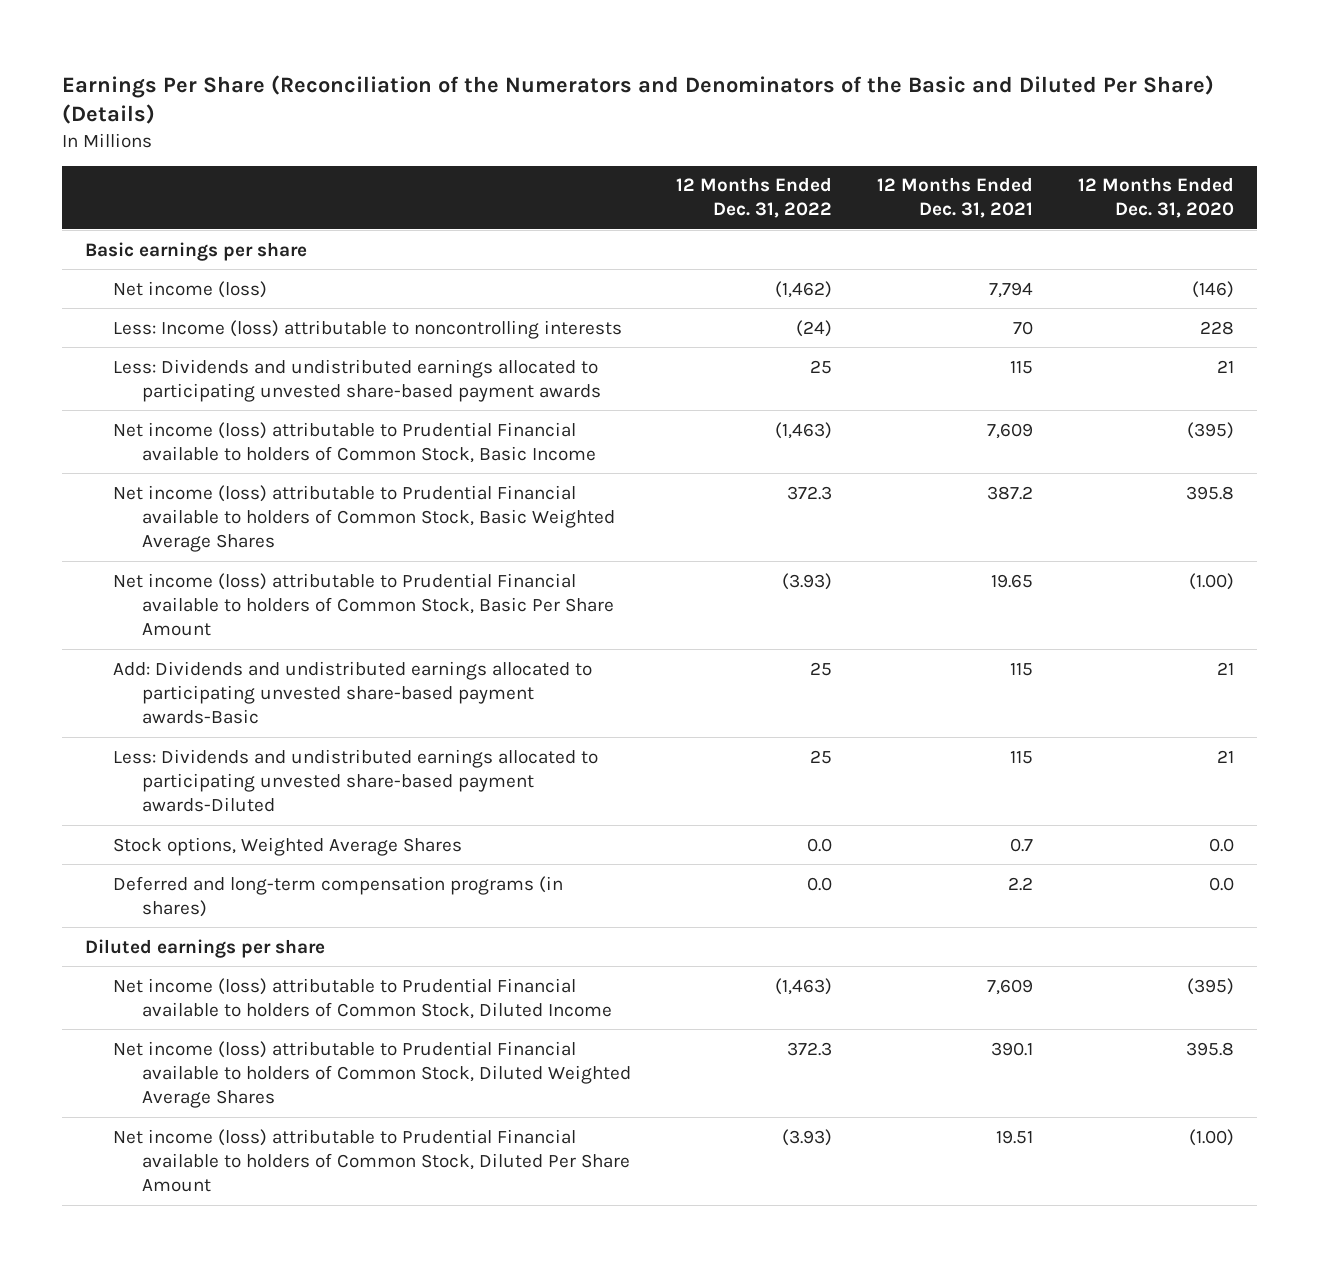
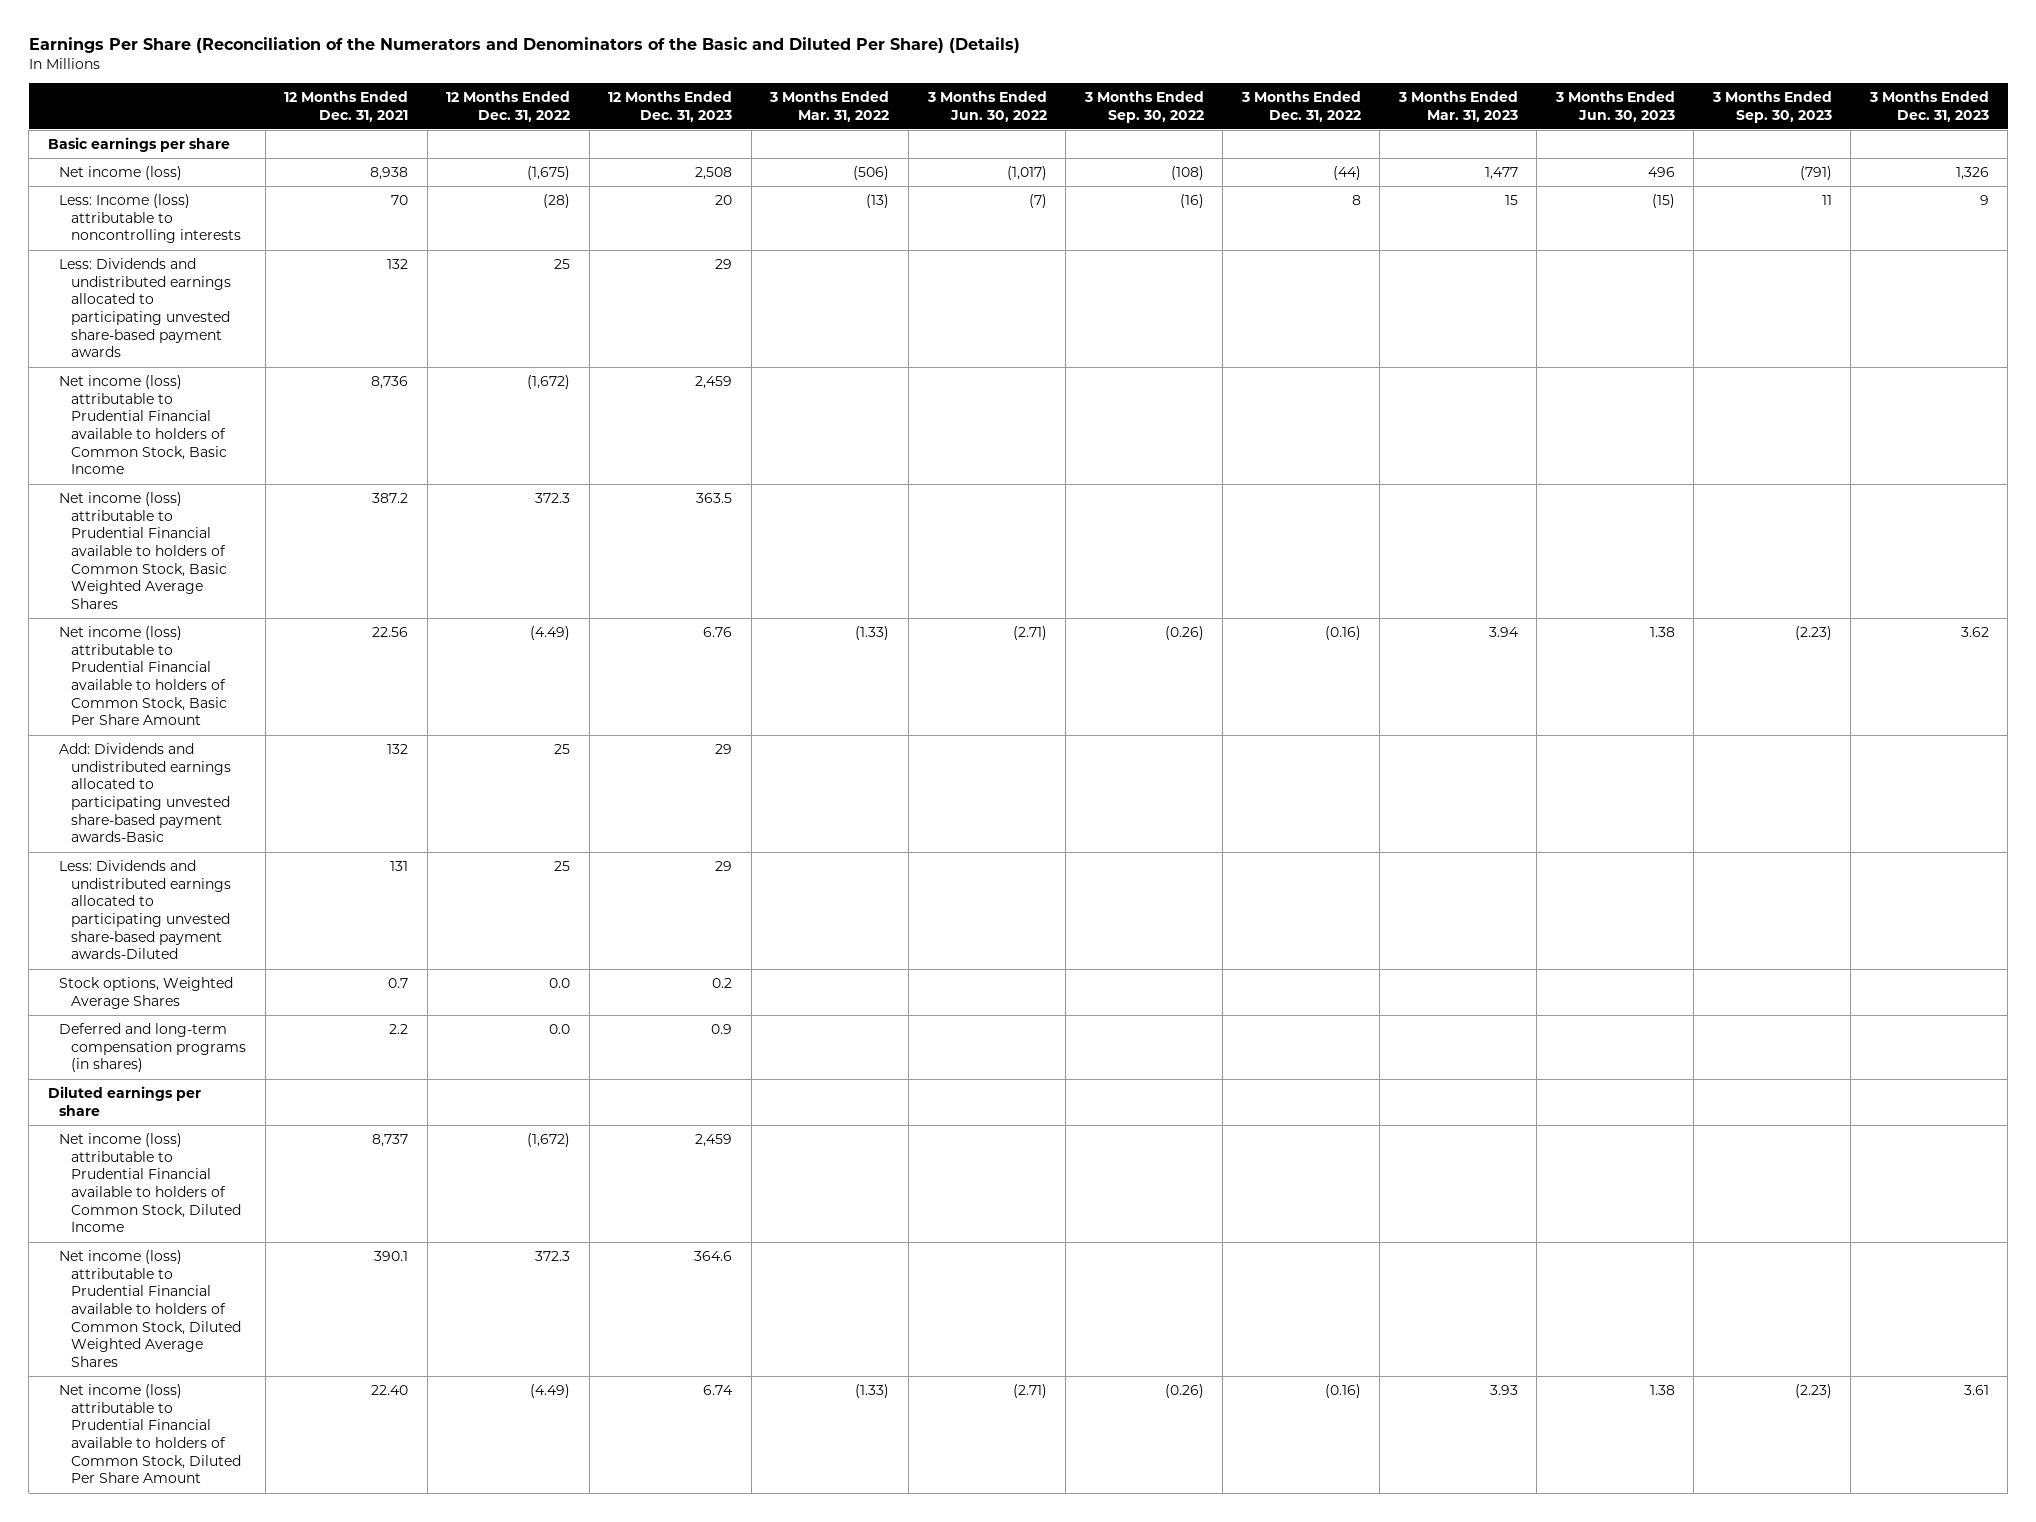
[1077,177,1234,219] 12 Months Ended Dec. 31, 2020 -> none
none -> [608,90,733,122] 12 Months Ended Dec. 31, 2023
none -> [769,90,890,122] 3 Months Ended Mar. 31, 2022
none -> [926,90,1047,122] 3 Months Ended Jun. 30, 2022
none -> [1083,90,1204,123] 3 Months Ended Sep. 30, 2022
none -> [1240,90,1361,122] 3 Months Ended Dec. 31, 2022
none -> [1397,90,1518,122] 3 Months Ended Mar. 31, 2023
none -> [1554,90,1675,122] 3 Months Ended Jun. 30, 2023
none -> [1711,90,1832,123] 3 Months Ended Sep. 30, 2023
none -> [1868,90,1989,122] 3 Months Ended Dec. 31, 2023
[774,280,832,298] (1,462) -> [527,166,571,181] (1,675)
[988,281,1033,298] 7,794 -> [370,167,409,181] 8,938
[795,319,832,337] (24) -> [543,194,571,209] (28)
[1009,360,1033,374] 115 -> [387,259,409,270] 132
[774,421,832,439] (1,463) -> [527,375,571,390] (1,672)
[986,422,1033,439] 7,609 -> [371,376,409,390] 8,736
[781,572,832,590] (3.93) -> [530,626,571,641] (4.49)
[990,573,1033,588] 19.65 -> [372,627,409,638] 22.56
[1009,662,1033,676] 115 -> [387,744,409,755] 132
[1009,750,1033,764] 115 -> [390,861,409,872] 131
[774,977,832,995] (1,463) -> [527,1133,571,1148] (1,672)
[986,978,1033,995] 7,609 -> [372,1134,409,1148] 8,737
[781,1128,832,1146] (3.93) -> [530,1384,571,1399] (4.49)
[995,1129,1033,1144] 19.51 -> [371,1385,409,1396] 22.40

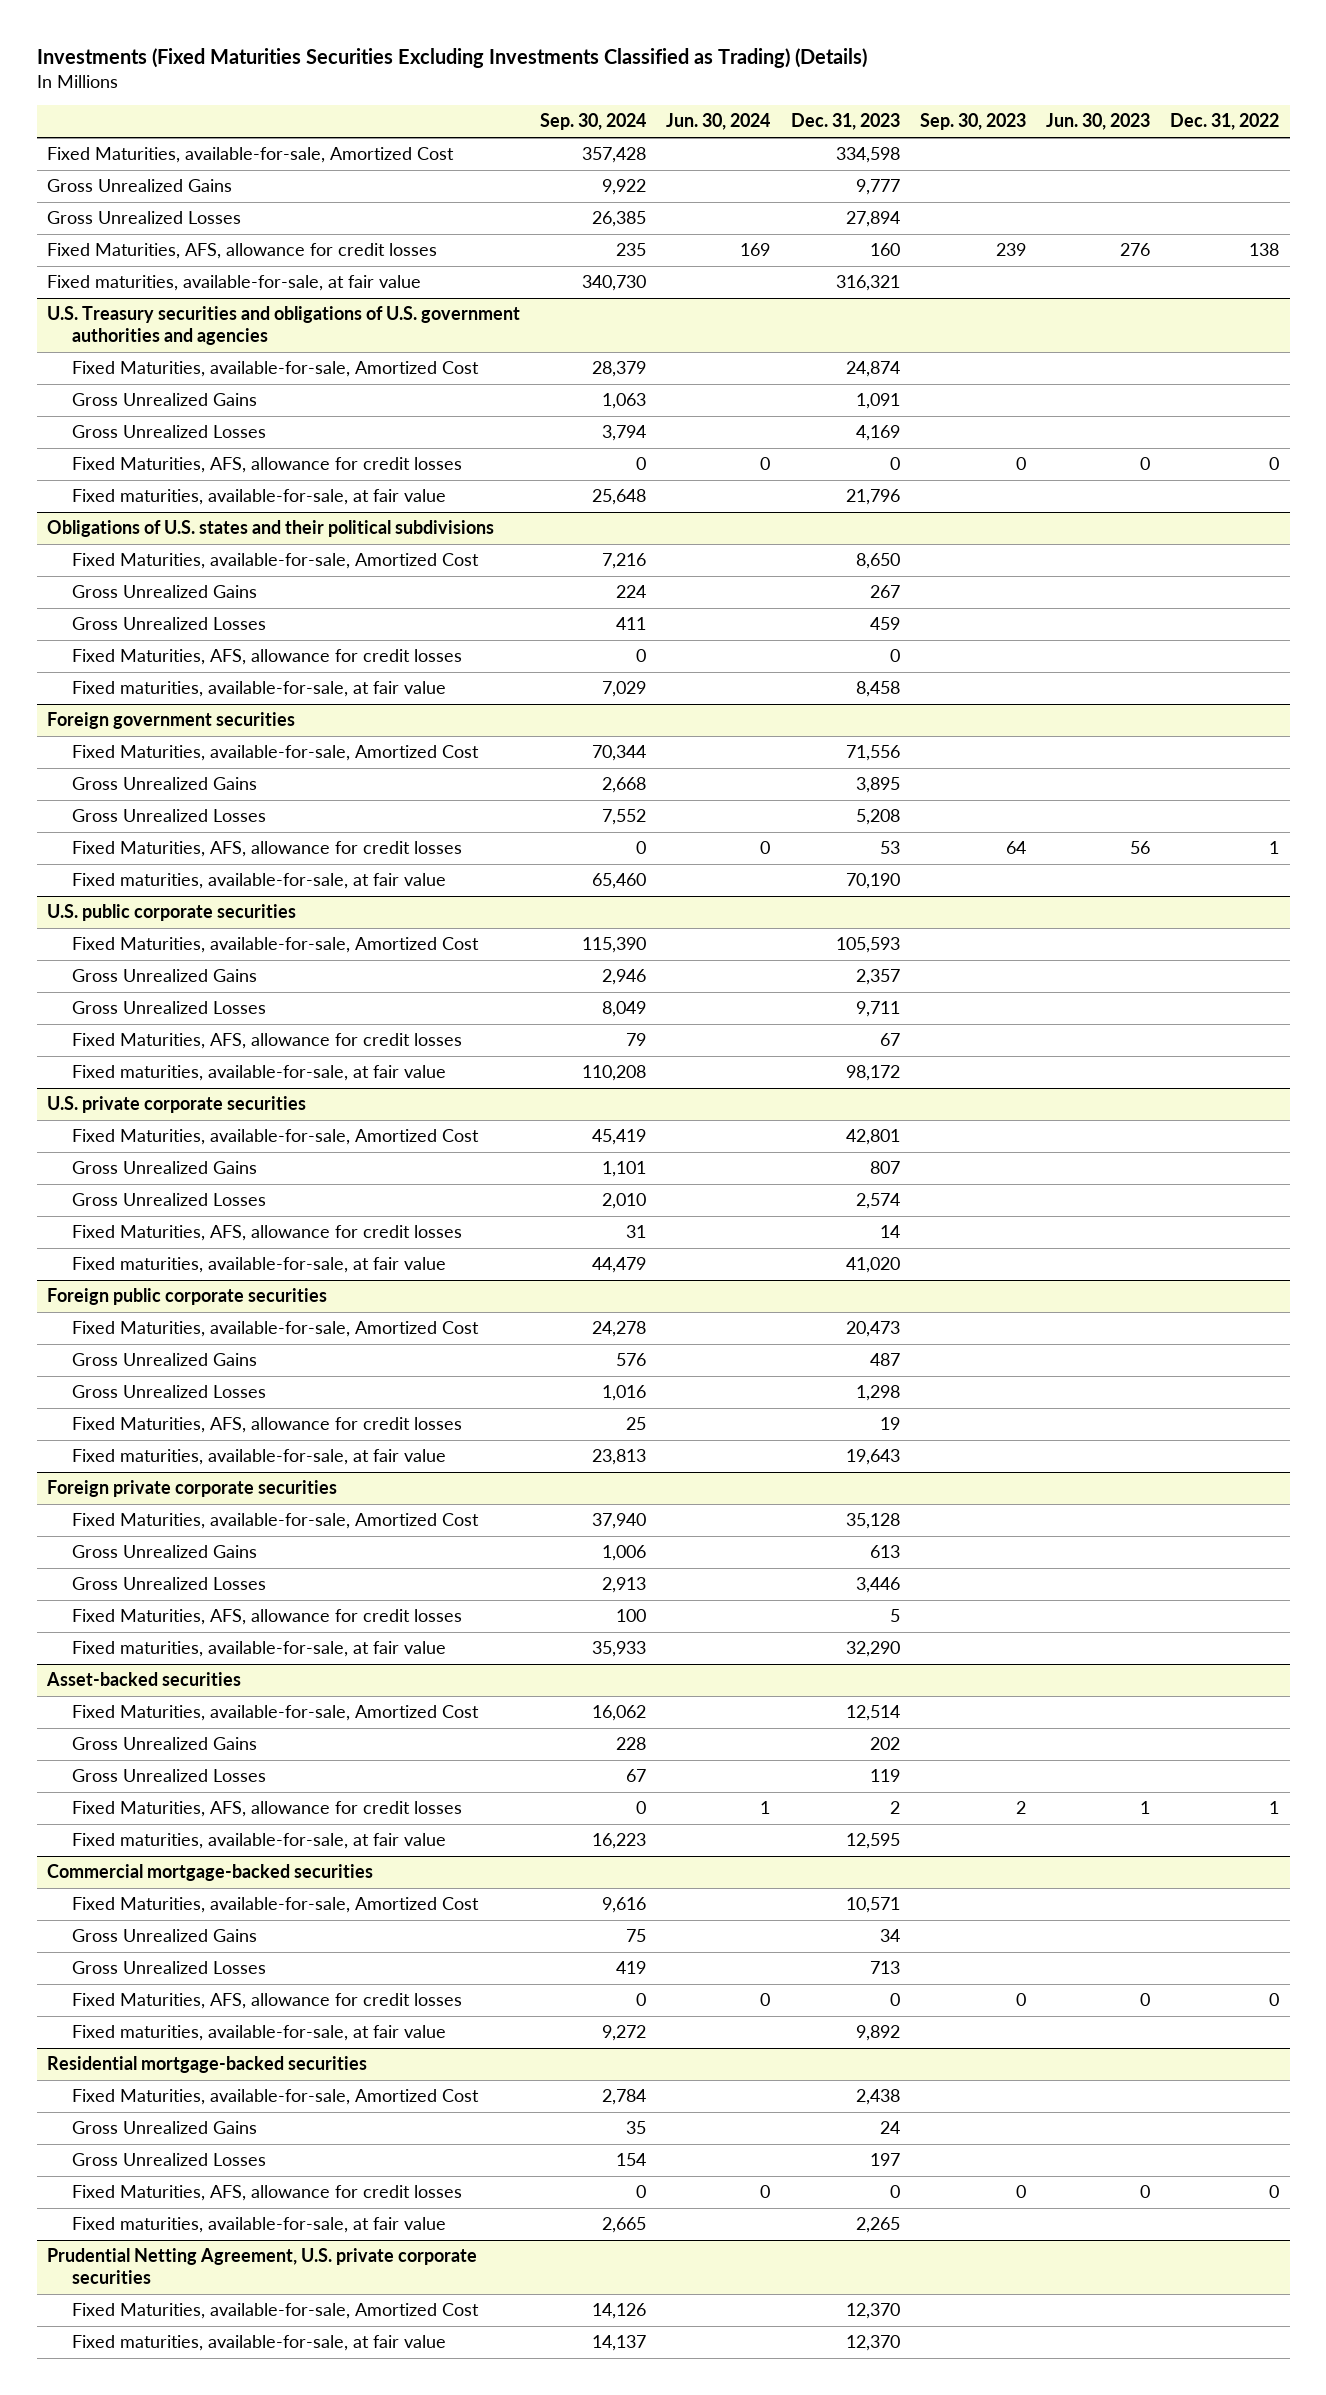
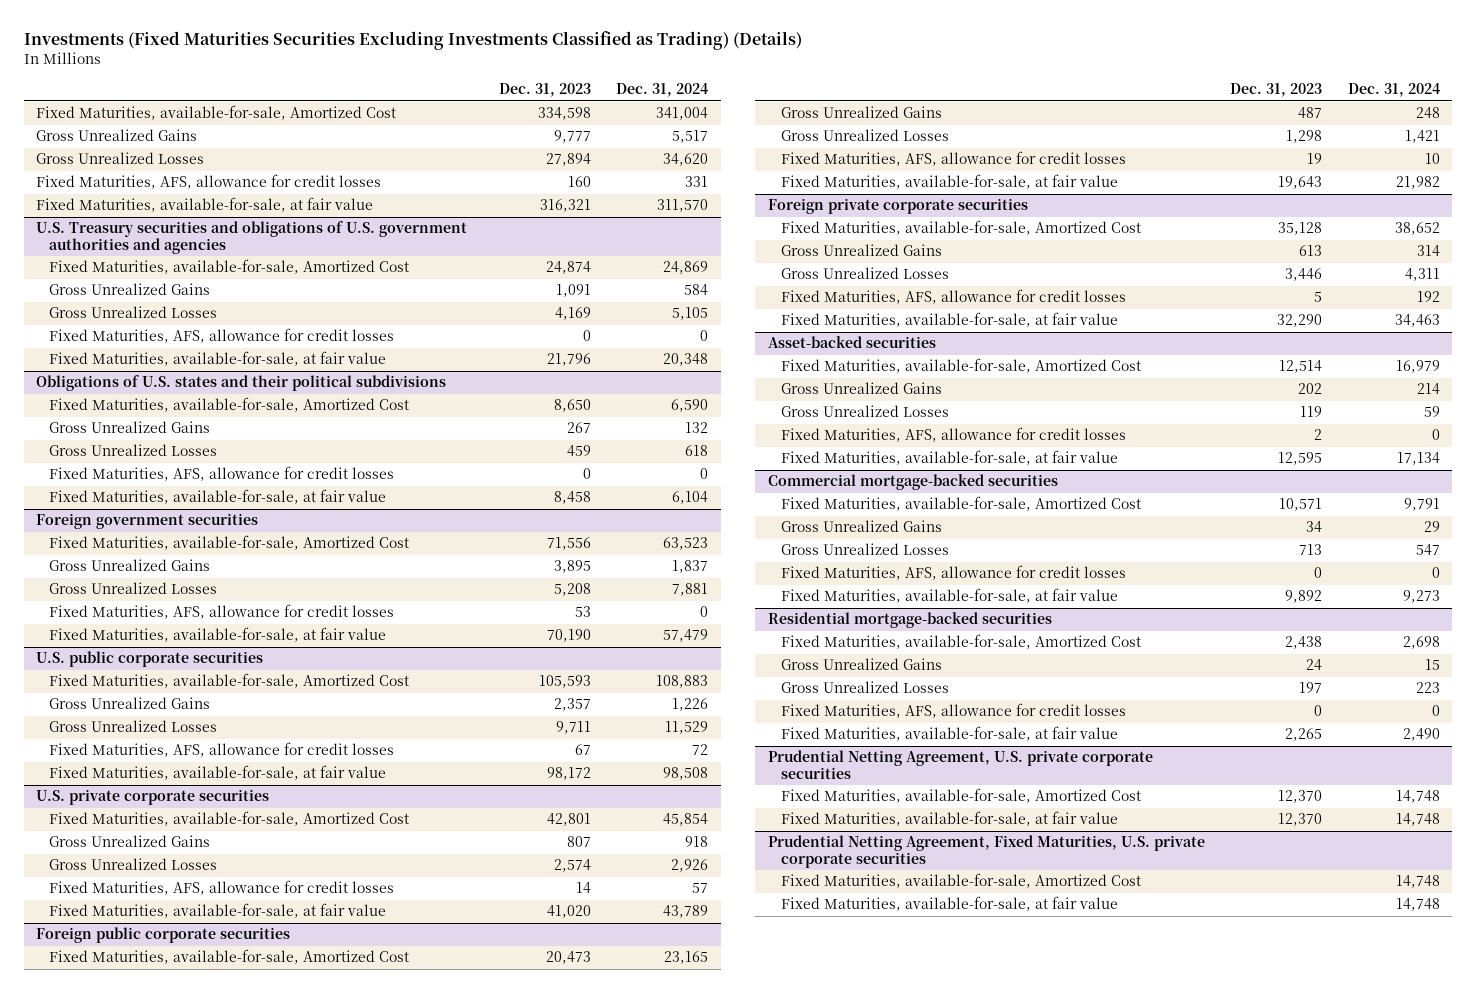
[540,113,647,131] Sep. 30, 2024 -> none
[666,113,771,131] Jun. 30, 2024 -> none
[919,113,1026,131] Sep. 30, 2023 -> none
[1046,113,1151,131] Jun. 30, 2023 -> none
[1170,113,1280,131] Dec. 31, 2022 -> none
none -> [616,83,709,98] Dec. 31, 2024
[46,275,421,292] Fixed maturities, available-for-sale, at fair value -> [36,197,374,213] Fixed Maturities, available-for-sale, at fair value
[72,489,447,506] Fixed maturities, available-for-sale, at fair value -> [49,351,387,367] Fixed Maturities, available-for-sale, at fair value
[72,681,447,698] Fixed maturities, available-for-sale, at fair value -> [49,489,387,505] Fixed Maturities, available-for-sale, at fair value
[72,873,447,890] Fixed maturities, available-for-sale, at fair value -> [49,627,387,643] Fixed Maturities, available-for-sale, at fair value
[72,1065,447,1082] Fixed maturities, available-for-sale, at fair value -> [49,765,387,781] Fixed Maturities, available-for-sale, at fair value
[72,1257,447,1274] Fixed maturities, available-for-sale, at fair value -> [49,903,387,919] Fixed Maturities, available-for-sale, at fair value
[72,1449,447,1466] Fixed maturities, available-for-sale, at fair value -> [780,174,1118,190] Fixed Maturities, available-for-sale, at fair value
[72,1641,447,1658] Fixed maturities, available-for-sale, at fair value -> [780,312,1118,328] Fixed Maturities, available-for-sale, at fair value
[72,1833,447,1850] Fixed maturities, available-for-sale, at fair value -> [780,450,1118,466] Fixed Maturities, available-for-sale, at fair value
[72,2025,447,2042] Fixed maturities, available-for-sale, at fair value -> [780,588,1118,604] Fixed Maturities, available-for-sale, at fair value
[72,2217,447,2234] Fixed maturities, available-for-sale, at fair value -> [780,726,1118,742] Fixed Maturities, available-for-sale, at fair value
[72,2335,447,2352] Fixed maturities, available-for-sale, at fair value -> [780,811,1118,827] Fixed Maturities, available-for-sale, at fair value
none -> [767,835,1205,868] Prudential Netting Agreement, Fixed Maturities, U.S. private corporate securities
none -> [780,873,1141,889] Fixed Maturities, available-for-sale, Amortized Cost
none -> [780,896,1118,912] Fixed Maturities, available-for-sale, at fair value

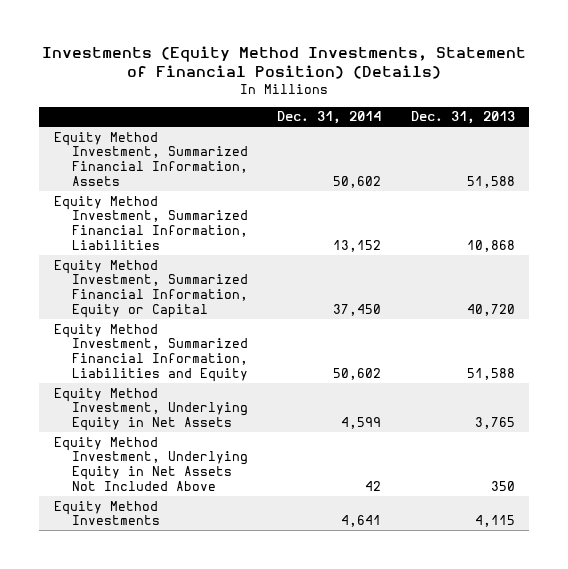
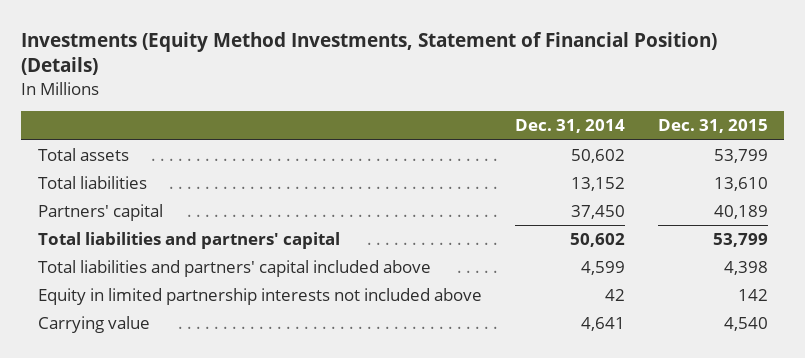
[410,111,515,125] Dec. 31, 2013 -> none
none -> [657,119,768,134] Dec. 31, 2015
[53,131,248,186] Equity Method Investment, Summarized Financial Information, Assets -> [37,148,129,162] Total assets
[53,195,248,250] Equity Method Investment, Summarized Financial Information, Liabilities -> [37,176,147,190] Total liabilities
[53,259,248,318] Equity Method Investment, Summarized Financial Information, Equity or Capital -> [37,204,163,222] Partners' capital
[53,323,248,382] Equity Method Investment, Summarized Financial Information, Liabilities and Equity -> [37,232,340,250] Total liabilities and partners' capital
[53,387,248,432] Equity Method Investment, Underlying Equity in Net Assets -> [37,260,431,278] Total liabilities and partners' capital included above
[53,436,248,491] Equity Method Investment, Underlying Equity in Net Assets Not Included Above -> [37,288,482,306] Equity in limited partnership interests not included above
[53,500,160,526] Equity Method Investments -> [37,316,150,334] Carrying value

